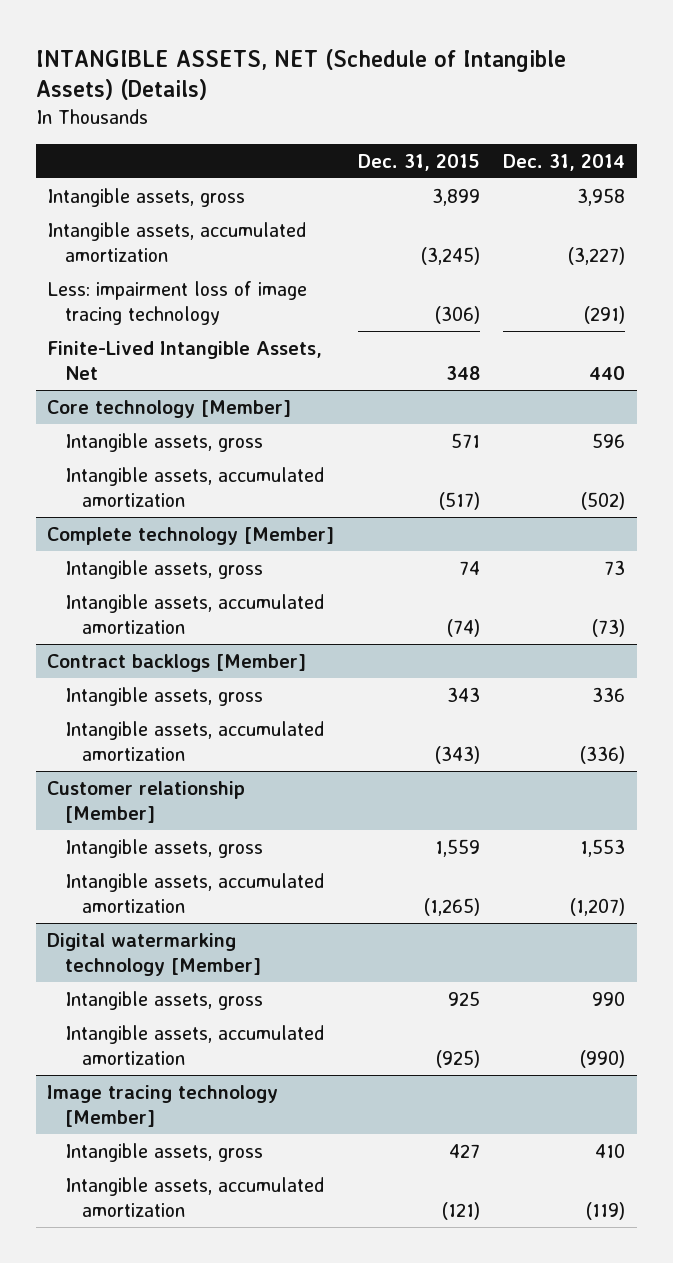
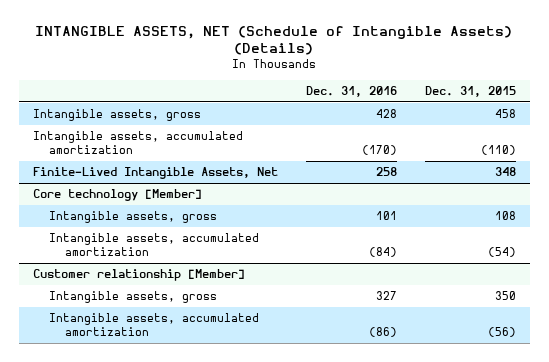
[503,153,626,171] Dec. 31, 2014 -> none
none -> [305,85,397,97] Dec. 31, 2016
[47,280,308,325] Less: impairment loss of image tracing technology -> none
[431,187,480,206] 3,899 -> [495,109,517,119] 458
[420,246,480,265] (3,245) -> [481,145,517,156] (110)
[47,526,335,545] Complete technology [Member] -> none
[64,559,263,579] Intangible assets, gross -> none
[64,593,324,634] Intangible assets, accumulated amortization -> none
[47,653,307,672] Contract backlogs [Member] -> none
[64,686,263,706] Intangible assets, gross -> none
[64,720,324,761] Intangible assets, accumulated amortization -> none
[450,432,480,448] 571 -> [495,211,517,221] 108
[438,491,480,510] (517) -> [488,247,517,258] (54)
[47,932,261,976] Digital watermarking technology [Member] -> none
[64,990,263,1010] Intangible assets, gross -> none
[64,1024,324,1065] Intangible assets, accumulated amortization -> none
[47,1084,279,1127] Image tracing technology [Member] -> none
[64,1142,263,1162] Intangible assets, gross -> none
[64,1176,324,1217] Intangible assets, accumulated amortization -> none
[434,838,480,857] 1,559 -> [495,291,517,301] 350
[423,897,480,916] (1,265) -> [488,327,517,338] (56)

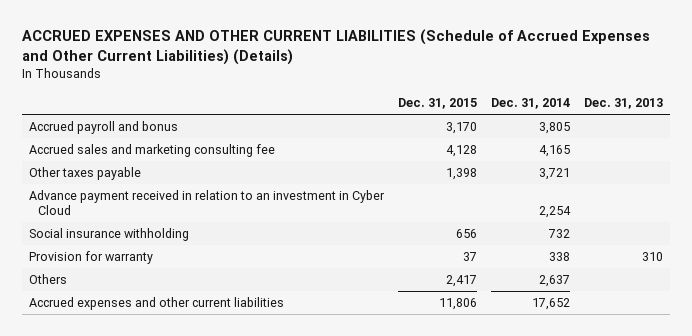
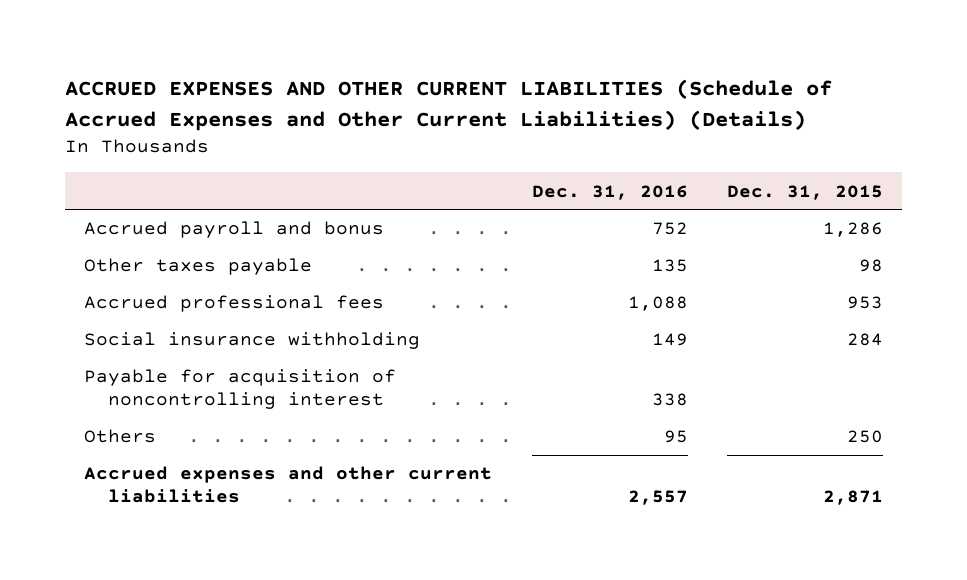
[490,98,570,110] Dec. 31, 2014 -> none
[583,98,663,110] Dec. 31, 2013 -> none
none -> [531,184,688,200] Dec. 31, 2016
[28,144,275,158] Accrued sales and marketing consulting fee -> none
[28,190,385,216] Advance payment received in relation to an investment in Cyber Cloud -> none
[28,251,153,265] Provision for warranty -> none
[445,122,477,135] 3,170 -> [822,222,883,238] 1,286
[445,168,477,181] 1,398 -> [858,259,883,273] 98
none -> [84,295,385,313] Accrued professional fees
[455,229,477,239] 656 -> [846,333,883,347] 284
none -> [84,369,397,410] Payable for acquisition of noncontrolling interest
[445,275,477,288] 2,417 -> [846,430,883,444] 250
[438,298,477,311] 11,806 -> [822,490,883,506] 2,871

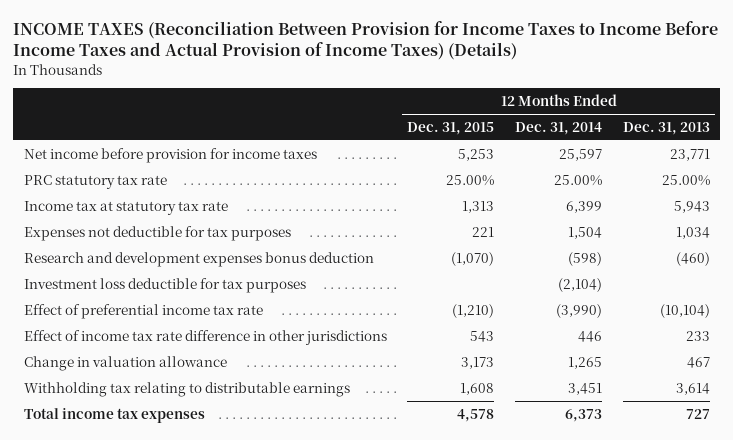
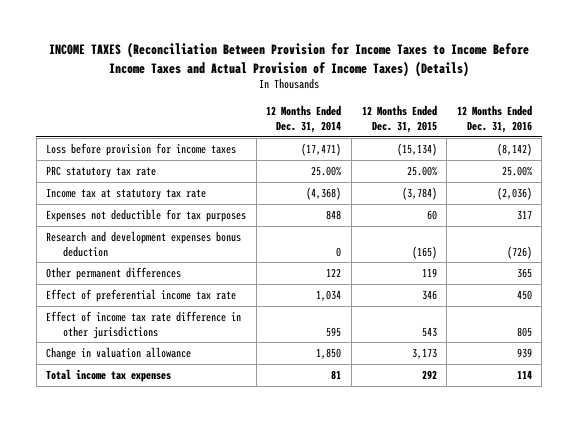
[622,122,710,136] Dec. 31, 2013 -> none
none -> [456,105,532,133] 12 Months Ended Dec. 31, 2016
[23,147,317,163] Net income before provision for income taxes -> [46,142,237,156] Loss before provision for income taxes
[458,148,495,161] 5,253 -> [396,142,437,156] (15,134)
[559,148,603,161] 25,597 -> [301,142,342,156] (17,471)
[23,277,306,293] Investment loss deductible for tax purposes -> none
[23,381,350,397] Withholding tax relating to distributable earnings -> none
[462,200,495,213] 1,313 -> [401,186,437,200] (3,784)
[566,200,603,213] 6,399 -> [306,186,342,200] (4,368)
[472,226,495,237] 221 -> [426,209,437,220] 60
[568,226,603,239] 1,504 -> [326,209,342,220] 848
[451,251,495,266] (1,070) -> [411,245,437,259] (165)
[568,251,603,266] (598) -> [336,246,342,257] 0
none -> [46,266,182,280] Other permanent differences
[452,303,495,318] (1,210) -> [421,289,437,300] 346
[556,303,603,318] (3,990) -> [316,289,342,301] 1,034
[578,330,603,342] 446 -> [326,326,342,337] 595
[568,356,603,369] 1,265 -> [316,347,342,359] 1,850
[457,408,495,422] 4,578 -> [421,369,437,379] 292
[565,408,603,422] 6,373 -> [331,369,342,380] 81

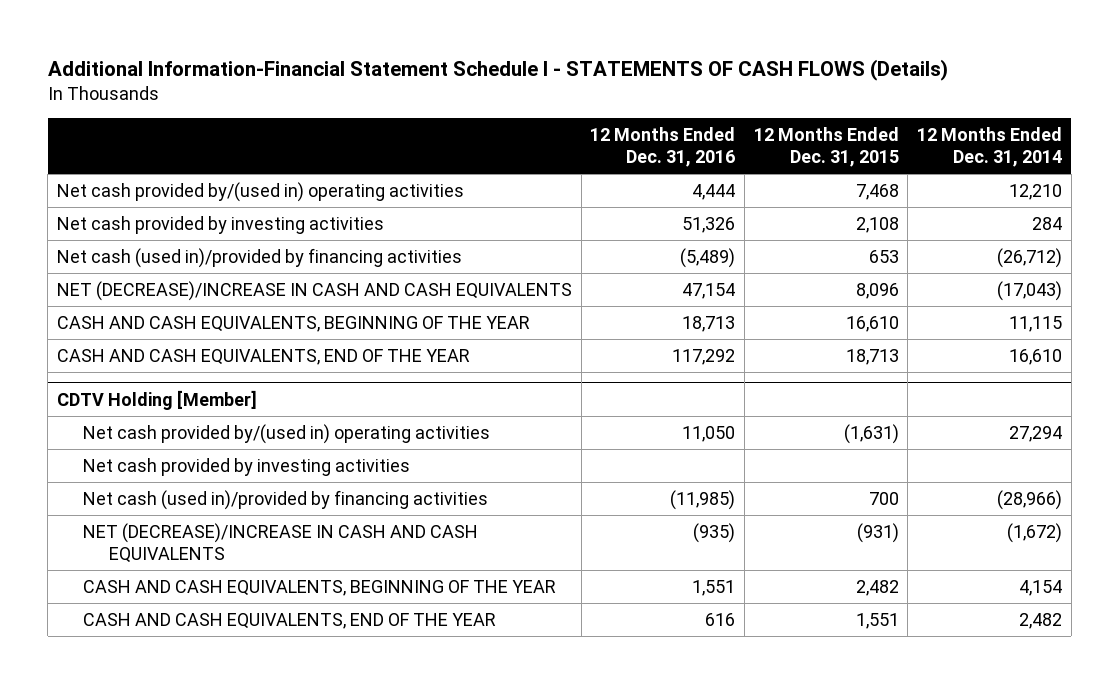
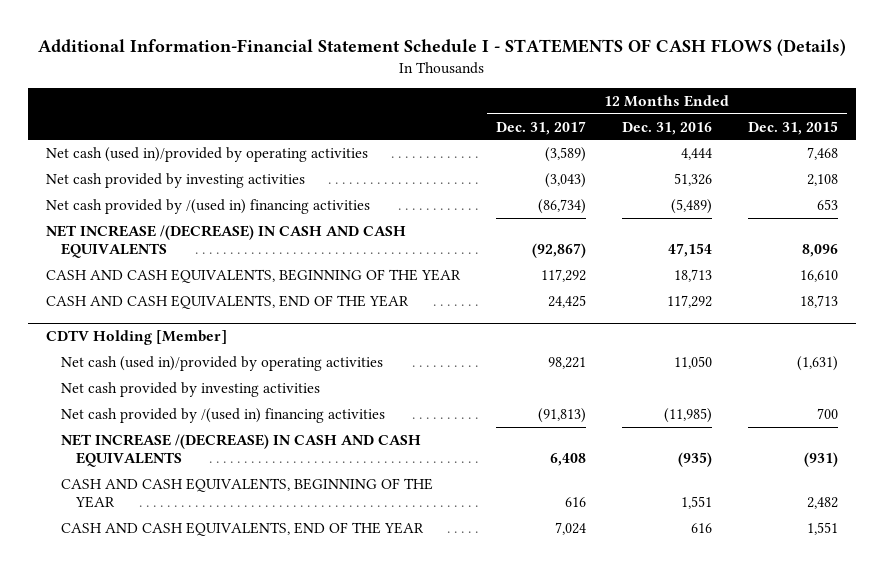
[916,126,1062,167] 12 Months Ended Dec. 31, 2014 -> none
none -> [495,120,586,135] Dec. 31, 2017
[56,181,464,202] Net cash provided by/(used in) operating activities -> [45,146,368,162] Net cash (used in)/provided by operating activities
[56,247,462,268] Net cash (used in)/provided by financing activities -> [45,198,370,214] Net cash provided by /(used in) financing activities
[56,280,572,301] NET (DECREASE)/INCREASE IN CASH AND CASH EQUIVALENTS -> [45,224,406,259] NET INCREASE /(DECREASE) IN CASH AND CASH EQUIVALENTS
[82,423,490,444] Net cash provided by/(used in) operating activities -> [60,355,383,371] Net cash (used in)/provided by operating activities
[82,489,488,510] Net cash (used in)/provided by financing activities -> [60,407,385,423] Net cash provided by /(used in) financing activities
[82,522,478,563] NET (DECREASE)/INCREASE IN CASH AND CASH EQUIVALENTS -> [60,433,421,468] NET INCREASE /(DECREASE) IN CASH AND CASH EQUIVALENTS

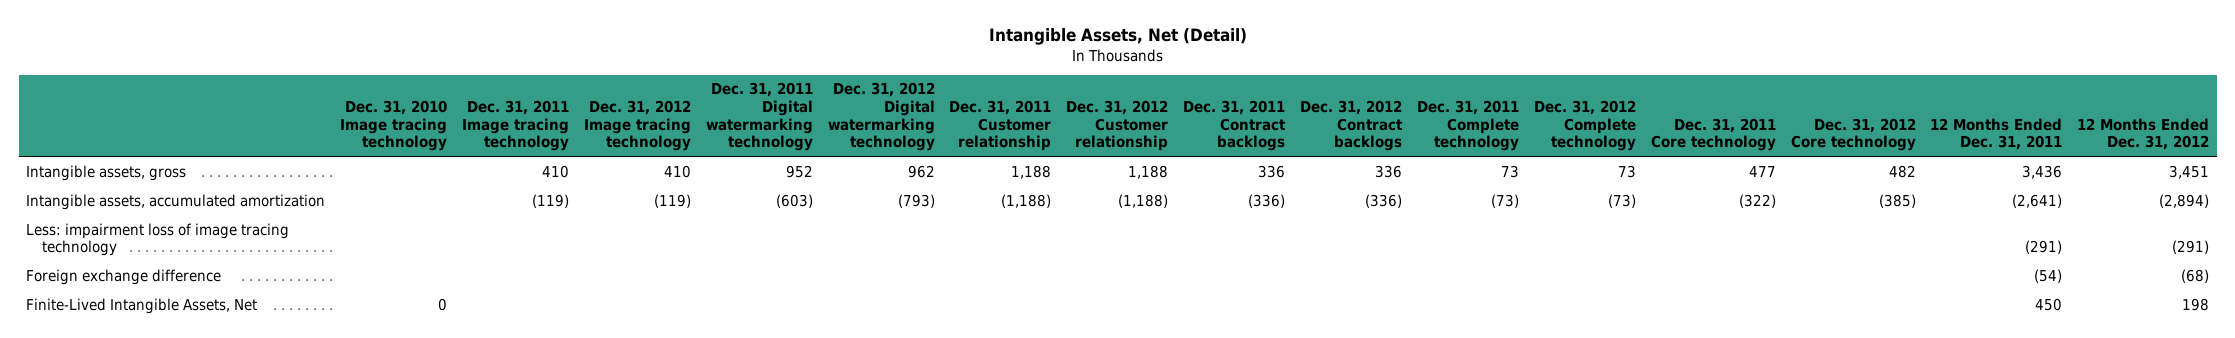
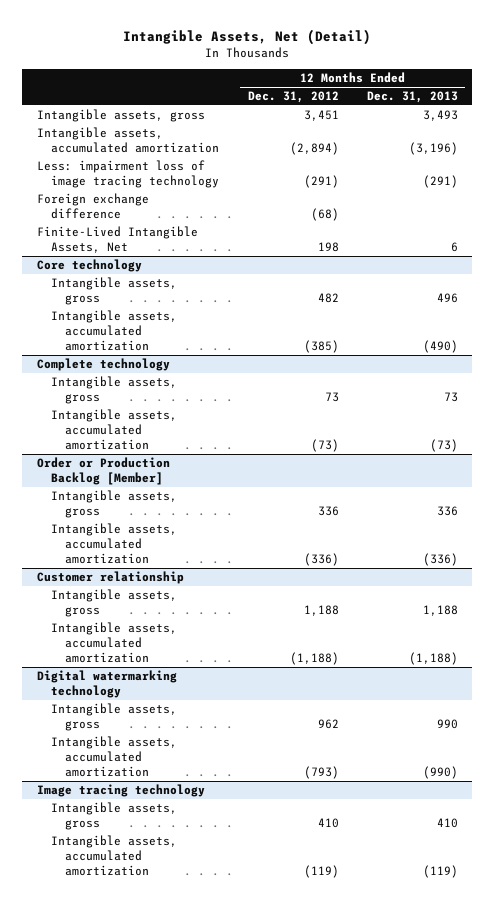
[340,100,448,152] Dec. 31, 2010 Image tracing technology -> none
[461,100,569,152] Dec. 31, 2011 Image tracing technology -> none
[583,100,691,152] Dec. 31, 2012 Image tracing technology -> none
[705,82,813,152] Dec. 31, 2011 Digital watermarking technology -> none
[827,82,935,152] Dec. 31, 2012 Digital watermarking technology -> none
[949,100,1052,152] Dec. 31, 2011 Customer relationship -> none
[1066,100,1169,152] Dec. 31, 2012 Customer relationship -> none
[1183,100,1287,152] Dec. 31, 2011 Contract backlogs -> none
[1300,100,1404,152] Dec. 31, 2012 Contract backlogs -> none
[1416,100,1519,152] Dec. 31, 2011 Complete technology -> none
[1533,100,1636,152] Dec. 31, 2012 Complete technology -> none
[1650,117,1776,152] Dec. 31, 2011 Core technology -> none
[1790,117,1916,152] Dec. 31, 2012 Core technology -> none
[1930,117,2063,151] 12 Months Ended Dec. 31, 2011 -> none
none -> [366,91,458,104] Dec. 31, 2013
none -> [36,259,142,273] Core technology
none -> [51,277,178,305] Intangible assets, gross
none -> [51,310,178,351] Intangible assets, accumulated amortization
none -> [36,358,170,372] Complete technology
none -> [51,376,178,404] Intangible assets, gross
none -> [51,409,178,450] Intangible assets, accumulated amortization
none -> [36,457,170,485] Order or Production Backlog [Member]
none -> [51,490,178,518] Intangible assets, gross
none -> [51,523,178,564] Intangible assets, accumulated amortization
none -> [36,571,184,585] Customer relationship
none -> [51,589,178,617] Intangible assets, gross
none -> [51,622,178,663] Intangible assets, accumulated amortization
none -> [36,670,177,698] Digital watermarking technology
none -> [51,703,178,731] Intangible assets, gross
none -> [51,736,178,777] Intangible assets, accumulated amortization
none -> [36,784,205,798] Image tracing technology
none -> [51,802,178,830] Intangible assets, gross
none -> [51,835,178,876] Intangible assets, accumulated amortization

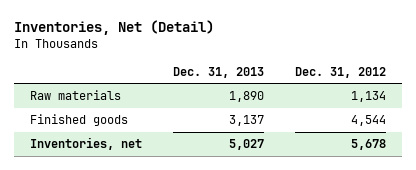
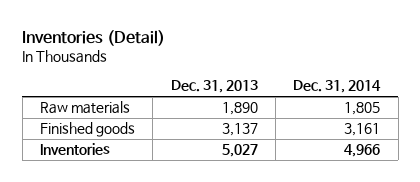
[14,20,215,36] Inventories, Net (Detail) -> [22,30,166,47] Inventories (Detail)
[295,66,387,78] Dec. 31, 2012 -> none
none -> [293,80,382,94] Dec. 31, 2014
[29,137,142,151] Inventories, net -> [39,143,110,156] Inventories

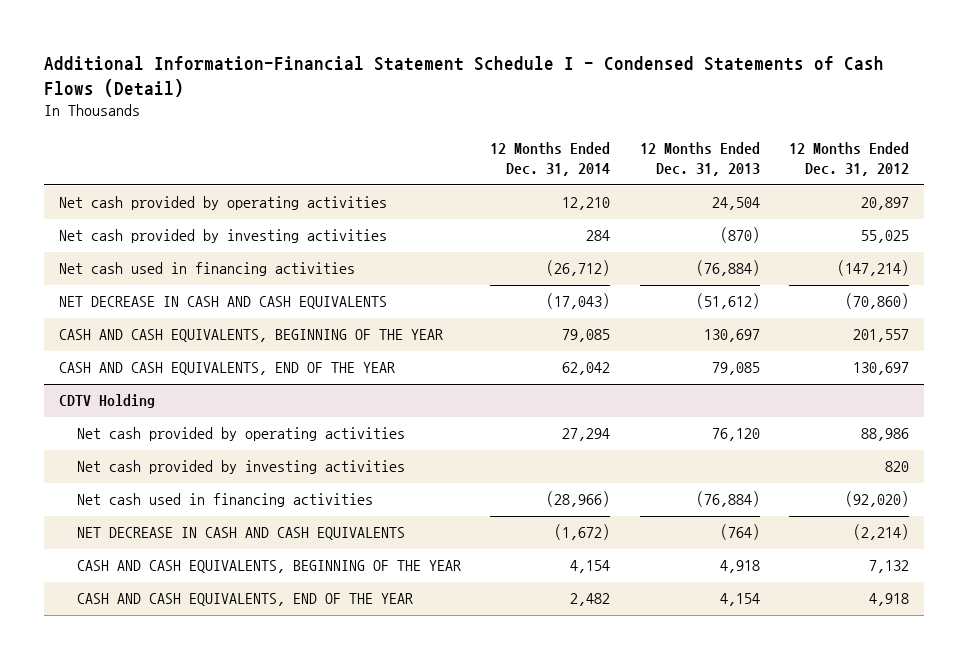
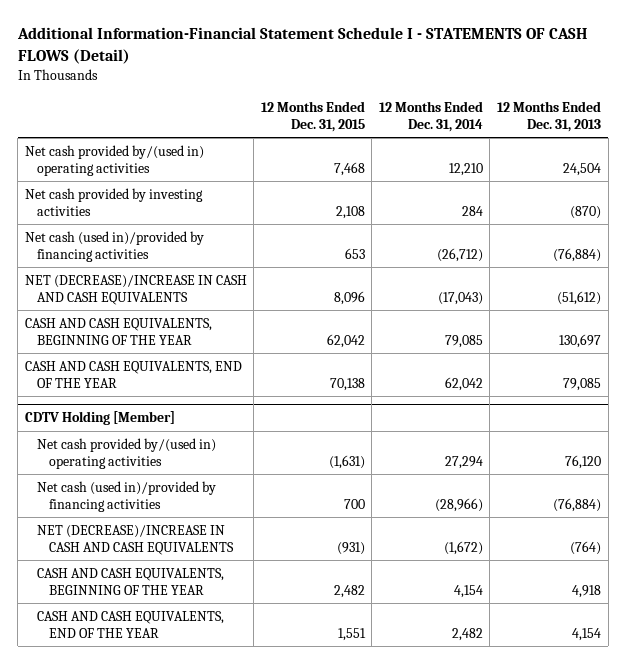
[44,56,885,97] Additional Information-Financial Statement Schedule I - Condensed Statements of Cash Flows (Detail) -> [16,27,588,65] Additional Information-Financial Statement Schedule I - STATEMENTS OF CASH FLOWS (Detail)
[788,141,909,177] 12 Months Ended Dec. 31, 2012 -> none
none -> [260,100,365,132] 12 Months Ended Dec. 31, 2015
[59,196,388,211] Net cash provided by operating activities -> [24,144,204,177] Net cash provided by/(used in) operating activities
[59,262,356,277] Net cash used in financing activities -> [24,230,204,263] Net cash (used in)/provided by financing activities
[59,296,388,310] NET DECREASE IN CASH AND CASH EQUIVALENTS -> [24,274,247,306] NET (DECREASE)/INCREASE IN CASH AND CASH EQUIVALENTS
[77,460,406,475] Net cash provided by investing activities -> none
[59,394,156,409] CDTV Holding -> [24,411,175,426] CDTV Holding [Member]
[77,427,406,442] Net cash provided by operating activities -> [36,437,216,470] Net cash provided by/(used in) operating activities
[77,493,374,508] Net cash used in financing activities -> [36,480,216,513] Net cash (used in)/provided by financing activities
[77,527,406,541] NET DECREASE IN CASH AND CASH EQUIVALENTS -> [36,524,235,556] NET (DECREASE)/INCREASE IN CASH AND CASH EQUIVALENTS

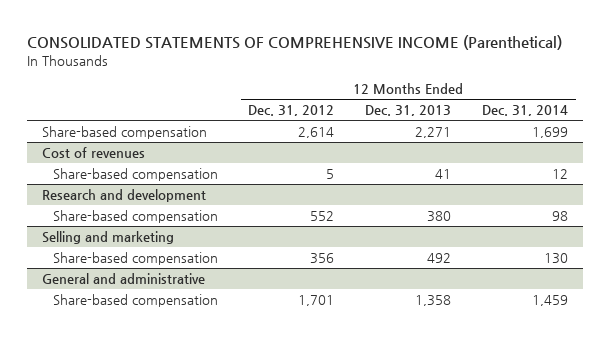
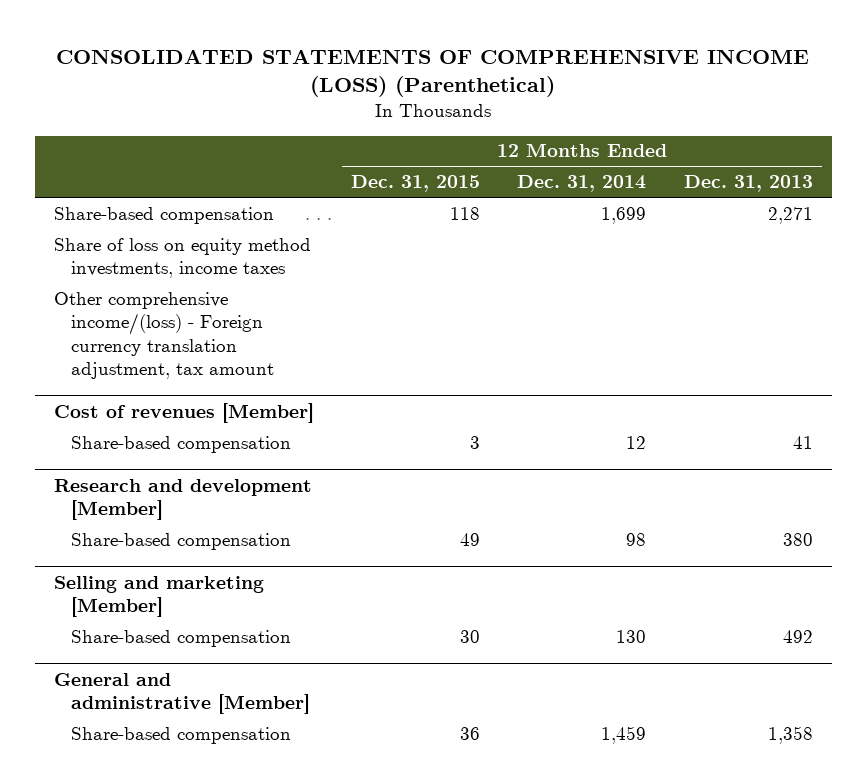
[26,35,562,51] CONSOLIDATED STATEMENTS OF COMPREHENSIVE INCOME (Parenthetical) -> [56,48,810,98] CONSOLIDATED STATEMENTS OF COMPREHENSIVE INCOME (LOSS) (Parenthetical)
[248,105,335,117] Dec. 31, 2012 -> none
none -> [351,175,481,193] Dec. 31, 2015
none -> [53,237,311,279] Share of loss on equity method investments, income taxes
none -> [53,291,275,380] Other comprehensive income/(loss) - Foreign currency translation adjustment, tax amount
[42,147,146,159] Cost of revenues -> [53,402,314,423] Cost of revenues [Member]
[42,189,207,203] Research and development -> [53,478,312,521] Research and development [Member]
[42,231,175,245] Selling and marketing -> [53,575,264,618] Selling and marketing [Member]
[42,273,206,285] General and administrative -> [53,672,311,715] General and administrative [Member]

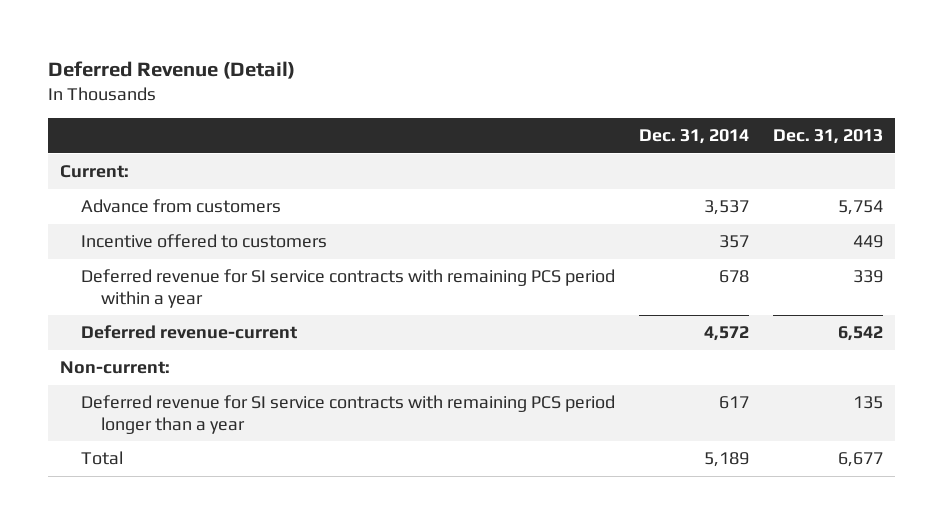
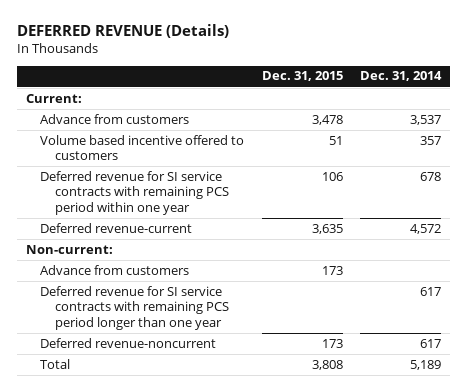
[47,60,295,79] Deferred Revenue (Detail) -> [16,24,229,39] DEFERRED REVENUE (Details)
[772,129,883,145] Dec. 31, 2013 -> none
none -> [261,71,343,82] Dec. 31, 2015
[80,234,327,249] Incentive offered to customers -> [40,134,245,161] Volume based incentive offered to customers
[80,269,615,308] Deferred revenue for SI service contracts with remaining PCS period within a year -> [40,170,229,215] Deferred revenue for SI service contracts with remaining PCS period within one year
none -> [40,264,190,275] Advance from customers
none -> [40,285,229,330] Deferred revenue for SI service contracts with remaining PCS period longer than one year
[80,395,615,434] Deferred revenue for SI service contracts with remaining PCS period longer than a year -> [40,337,217,348] Deferred revenue-noncurrent

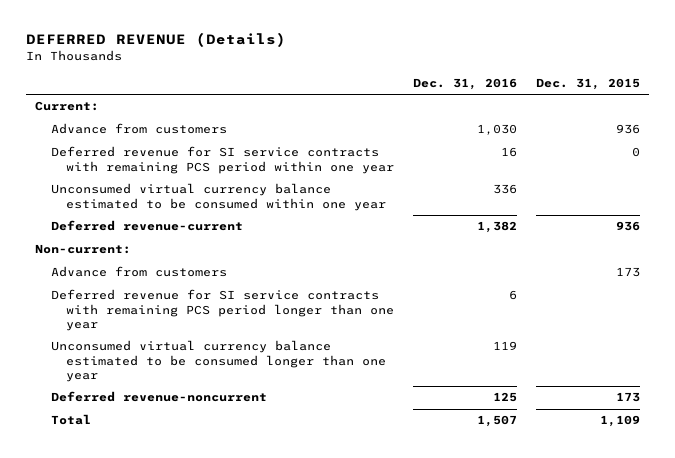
[360,71,443,82] Dec. 31, 2014 -> none
none -> [412,78,517,91] Dec. 31, 2016
[40,134,245,161] Volume based incentive offered to customers -> none
[311,114,343,125] 3,478 -> [615,124,640,135] 936
[321,171,343,181] 106 -> [631,147,640,158] 0
none -> [50,183,387,211] Unconsumed virtual currency balance estimated to be consumed within one year
[311,223,343,234] 3,635 -> [615,221,640,232] 936
none -> [50,340,387,383] Unconsumed virtual currency balance estimated to be consumed longer than one year
[311,359,343,370] 3,808 -> [599,415,640,428] 1,109

